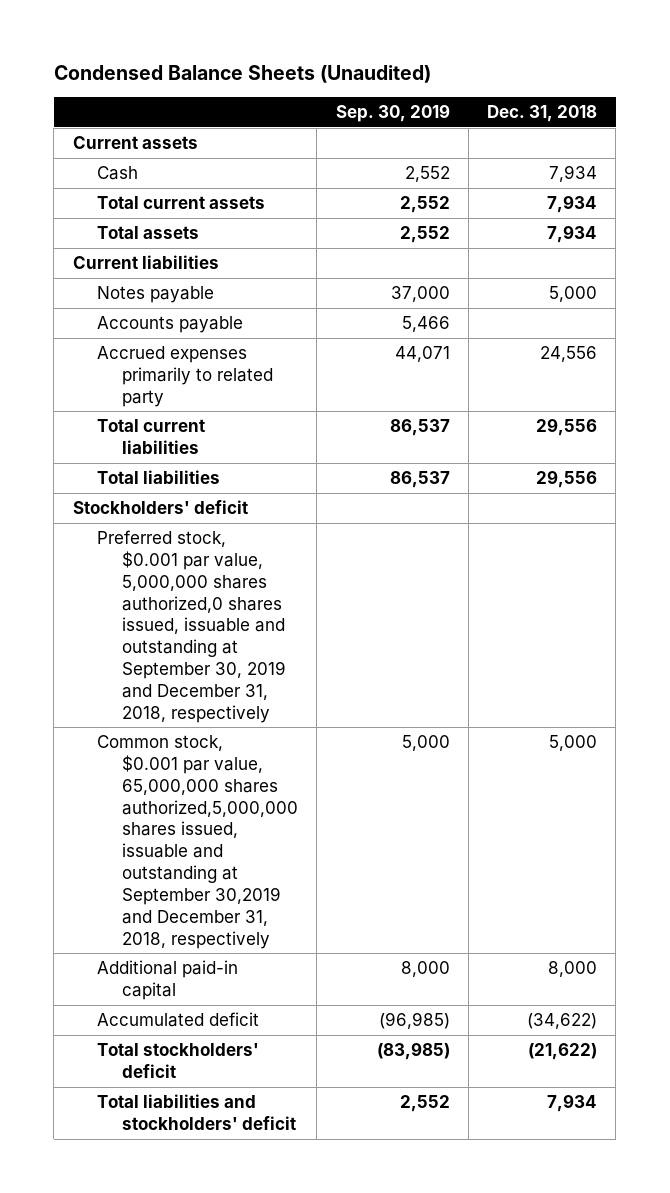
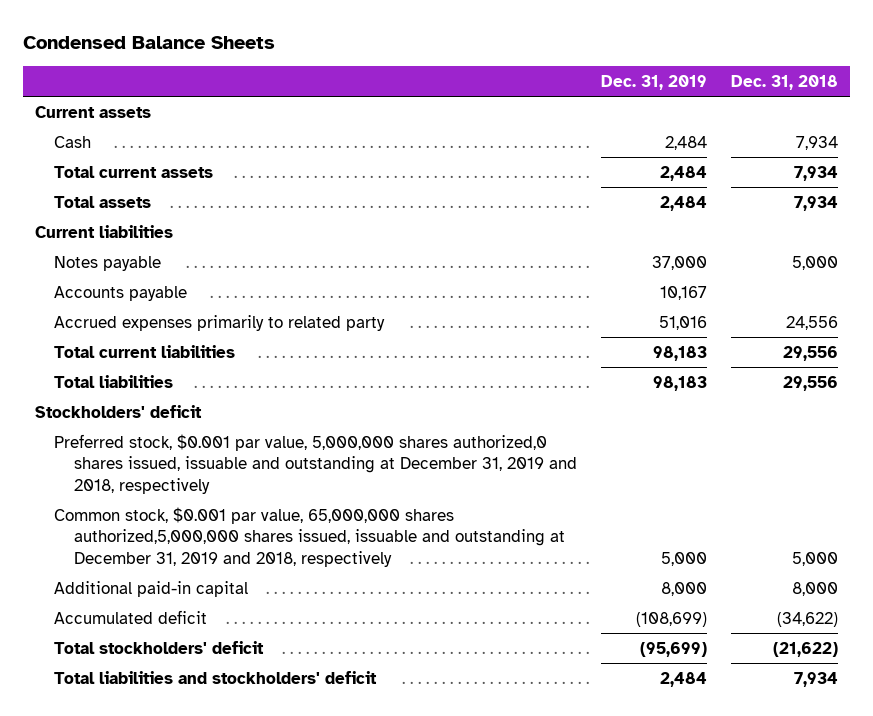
[53,65,431,84] Condensed Balance Sheets (Unaudited) -> [22,36,275,50] Condensed Balance Sheets
[335,104,450,123] Sep. 30, 2019 -> none
none -> [600,75,707,91] Dec. 31, 2019
[97,530,287,723] Preferred stock, $0.001 par value, 5,000,000 shares authorized,0 shares issued, issuable and outstanding at September 30, 2019 and December 31, 2018, respectively -> [54,433,578,494] Preferred stock, $0.001 par value, 5,000,000 shares authorized,0 shares issued, issuable and outstanding at December 31, 2019 and 2018, respectively
[97,735,299,949] Common stock, $0.001 par value, 65,000,000 shares authorized,5,000,000 shares issued, issuable and outstanding at September 30,2019 and December 31, 2018, respectively -> [54,506,566,567] Common stock, $0.001 par value, 65,000,000 shares authorized,5,000,000 shares issued, issuable and outstanding at December 31, 2019 and 2018, respectively

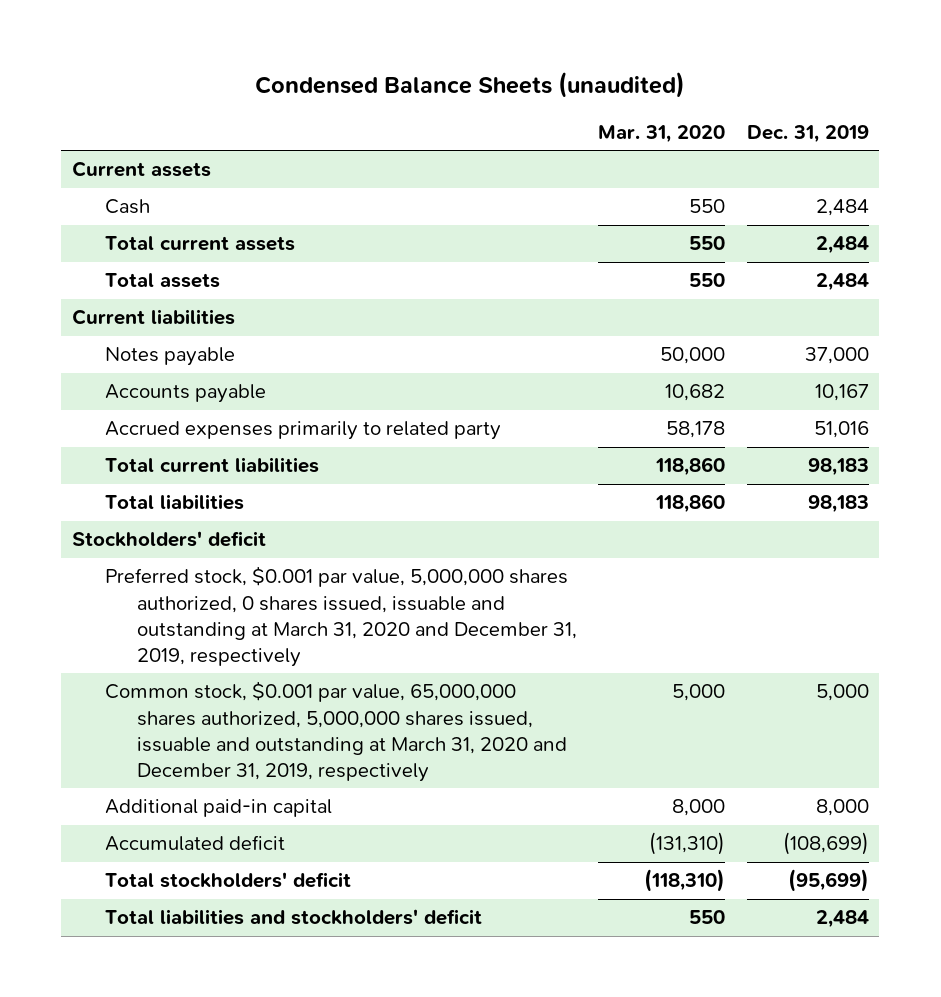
[22,36,275,50] Condensed Balance Sheets -> [255,72,686,99] Condensed Balance Sheets (unaudited)
[730,75,838,91] Dec. 31, 2018 -> none
none -> [598,124,726,143] Mar. 31, 2020
[54,433,578,494] Preferred stock, $0.001 par value, 5,000,000 shares authorized,0 shares issued, issuable and outstanding at December 31, 2019 and 2018, respectively -> [104,566,578,668] Preferred stock, $0.001 par value, 5,000,000 shares authorized, 0 shares issued, issuable and outstanding at March 31, 2020 and December 31, 2019, respectively
[54,506,566,567] Common stock, $0.001 par value, 65,000,000 shares authorized,5,000,000 shares issued, issuable and outstanding at December 31, 2019 and 2018, respectively -> [104,681,568,783] Common stock, $0.001 par value, 65,000,000 shares authorized, 5,000,000 shares issued, issuable and outstanding at March 31, 2020 and December 31, 2019, respectively

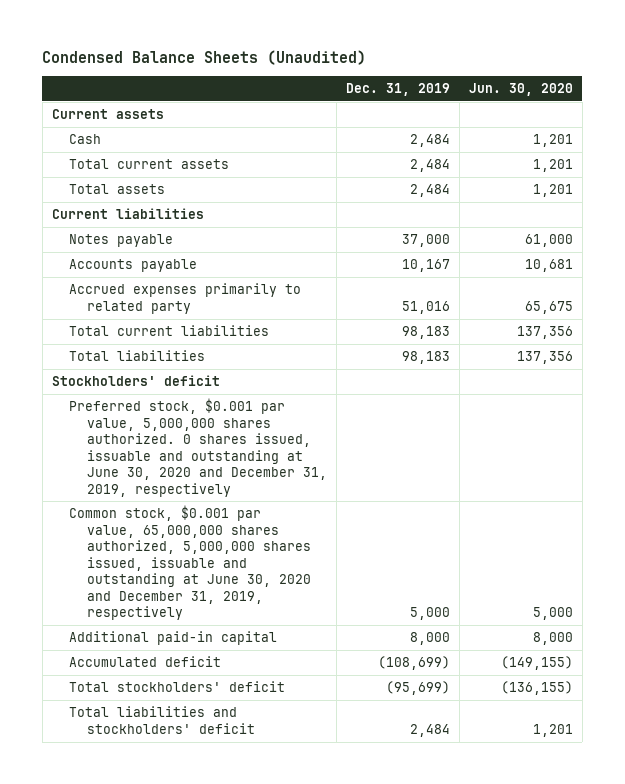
[255,72,686,99] Condensed Balance Sheets (unaudited) -> [42,49,367,65] Condensed Balance Sheets (Unaudited)
[598,124,726,143] Mar. 31, 2020 -> none
none -> [468,83,573,97] Jun. 30, 2020
[104,566,578,668] Preferred stock, $0.001 par value, 5,000,000 shares authorized, 0 shares issued, issuable and outstanding at March 31, 2020 and December 31, 2019, respectively -> [69,398,327,497] Preferred stock, $0.001 par value, 5,000,000 shares authorized. 0 shares issued, issuable and outstanding at June 30, 2020 and December 31, 2019, respectively
[104,681,568,783] Common stock, $0.001 par value, 65,000,000 shares authorized, 5,000,000 shares issued, issuable and outstanding at March 31, 2020 and December 31, 2019, respectively -> [69,505,311,621] Common stock, $0.001 par value, 65,000,000 shares authorized, 5,000,000 shares issued, issuable and outstanding at June 30, 2020 and December 31, 2019, respectively

